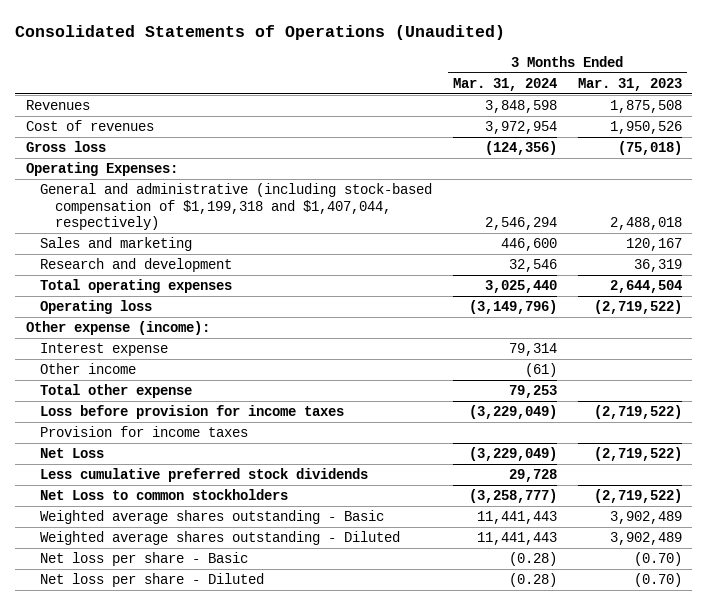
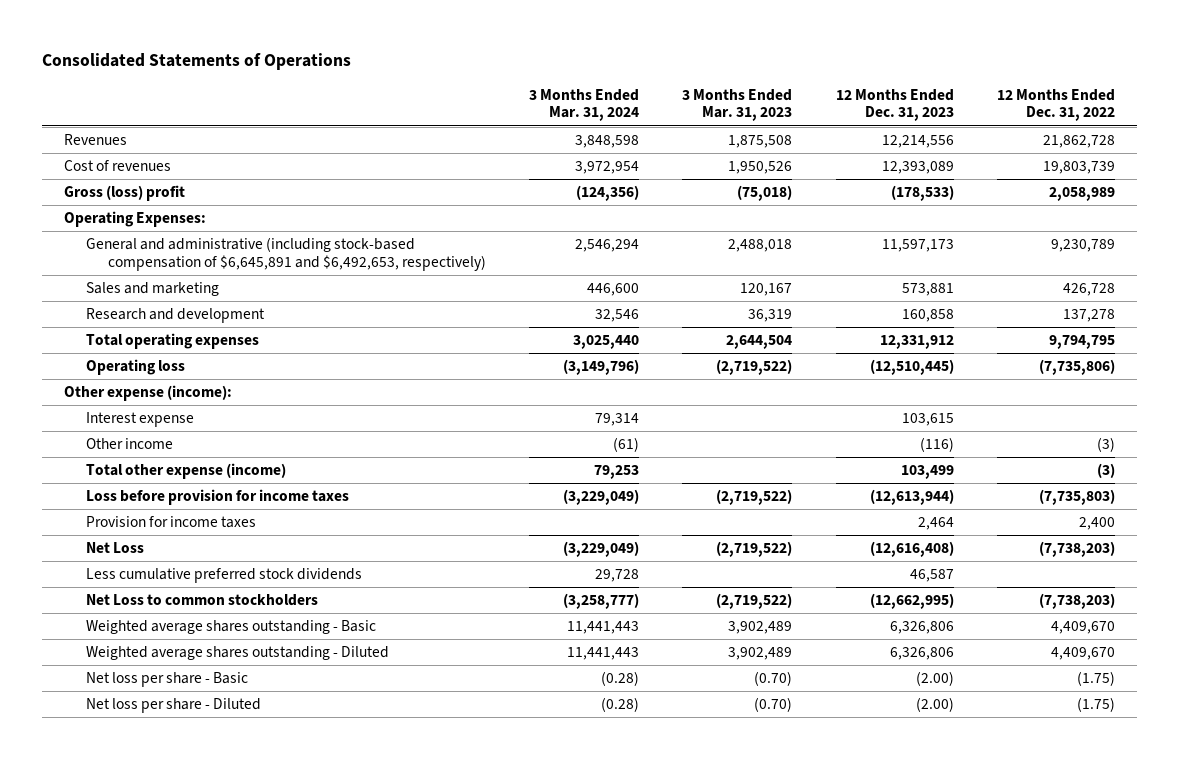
[15,25,506,41] Consolidated Statements of Operations (Unaudited) -> [42,53,352,71] Consolidated Statements of Operations
none -> [835,88,954,122] 12 Months Ended Dec. 31, 2023
none -> [997,88,1116,122] 12 Months Ended Dec. 31, 2022
[25,141,106,153] Gross loss -> [64,185,186,202] Gross (loss) profit
[40,183,433,231] General and administrative (including stock-based compensation of $1,199,318 and $1,407,044, respectively) -> [85,237,486,271] General and administrative (including stock-based compensation of $6,645,891 and $6,492,653, respectively)
[40,384,193,399] Total other expense -> [85,463,286,480] Total other expense (income)

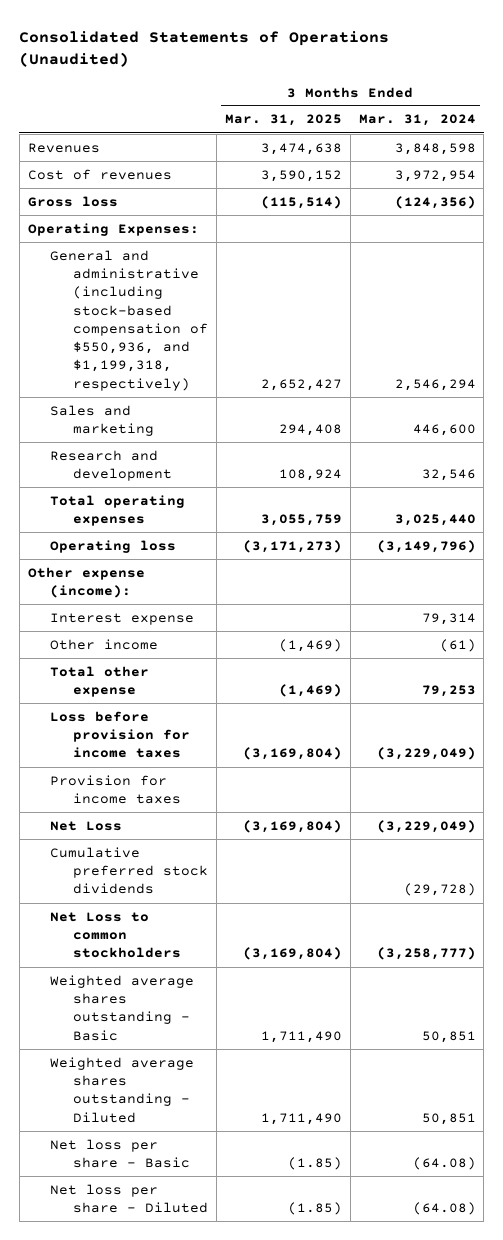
[42,53,352,71] Consolidated Statements of Operations -> [19,30,390,68] Consolidated Statements of Operations (Unaudited)
[682,88,793,122] 3 Months Ended Mar. 31, 2023 -> none
[835,88,954,122] 12 Months Ended Dec. 31, 2023 -> none
[997,88,1116,122] 12 Months Ended Dec. 31, 2022 -> none
none -> [224,114,342,127] Mar. 31, 2025
[64,185,186,202] Gross (loss) profit -> [27,195,118,207] Gross loss
[85,237,486,271] General and administrative (including stock-based compensation of $6,645,891 and $6,492,653, respectively) -> [50,249,208,391] General and administrative (including stock-based compensation of $550,936, and $1,199,318, respectively)
[85,463,286,480] Total other expense (income) -> [50,665,150,698] Total other expense
[85,568,362,584] Less cumulative preferred stock dividends -> [50,846,208,895] Cumulative preferred stock dividends
[595,569,640,583] 29,728 -> [403,883,476,897] (29,728)
[567,621,640,635] 11,441,443 -> [421,1030,476,1043] 50,851
[567,647,640,661] 11,441,443 -> [421,1112,476,1125] 50,851
[601,671,640,687] (0.28) -> [412,1157,476,1171] (64.08)
[601,697,640,713] (0.28) -> [412,1202,476,1216] (64.08)

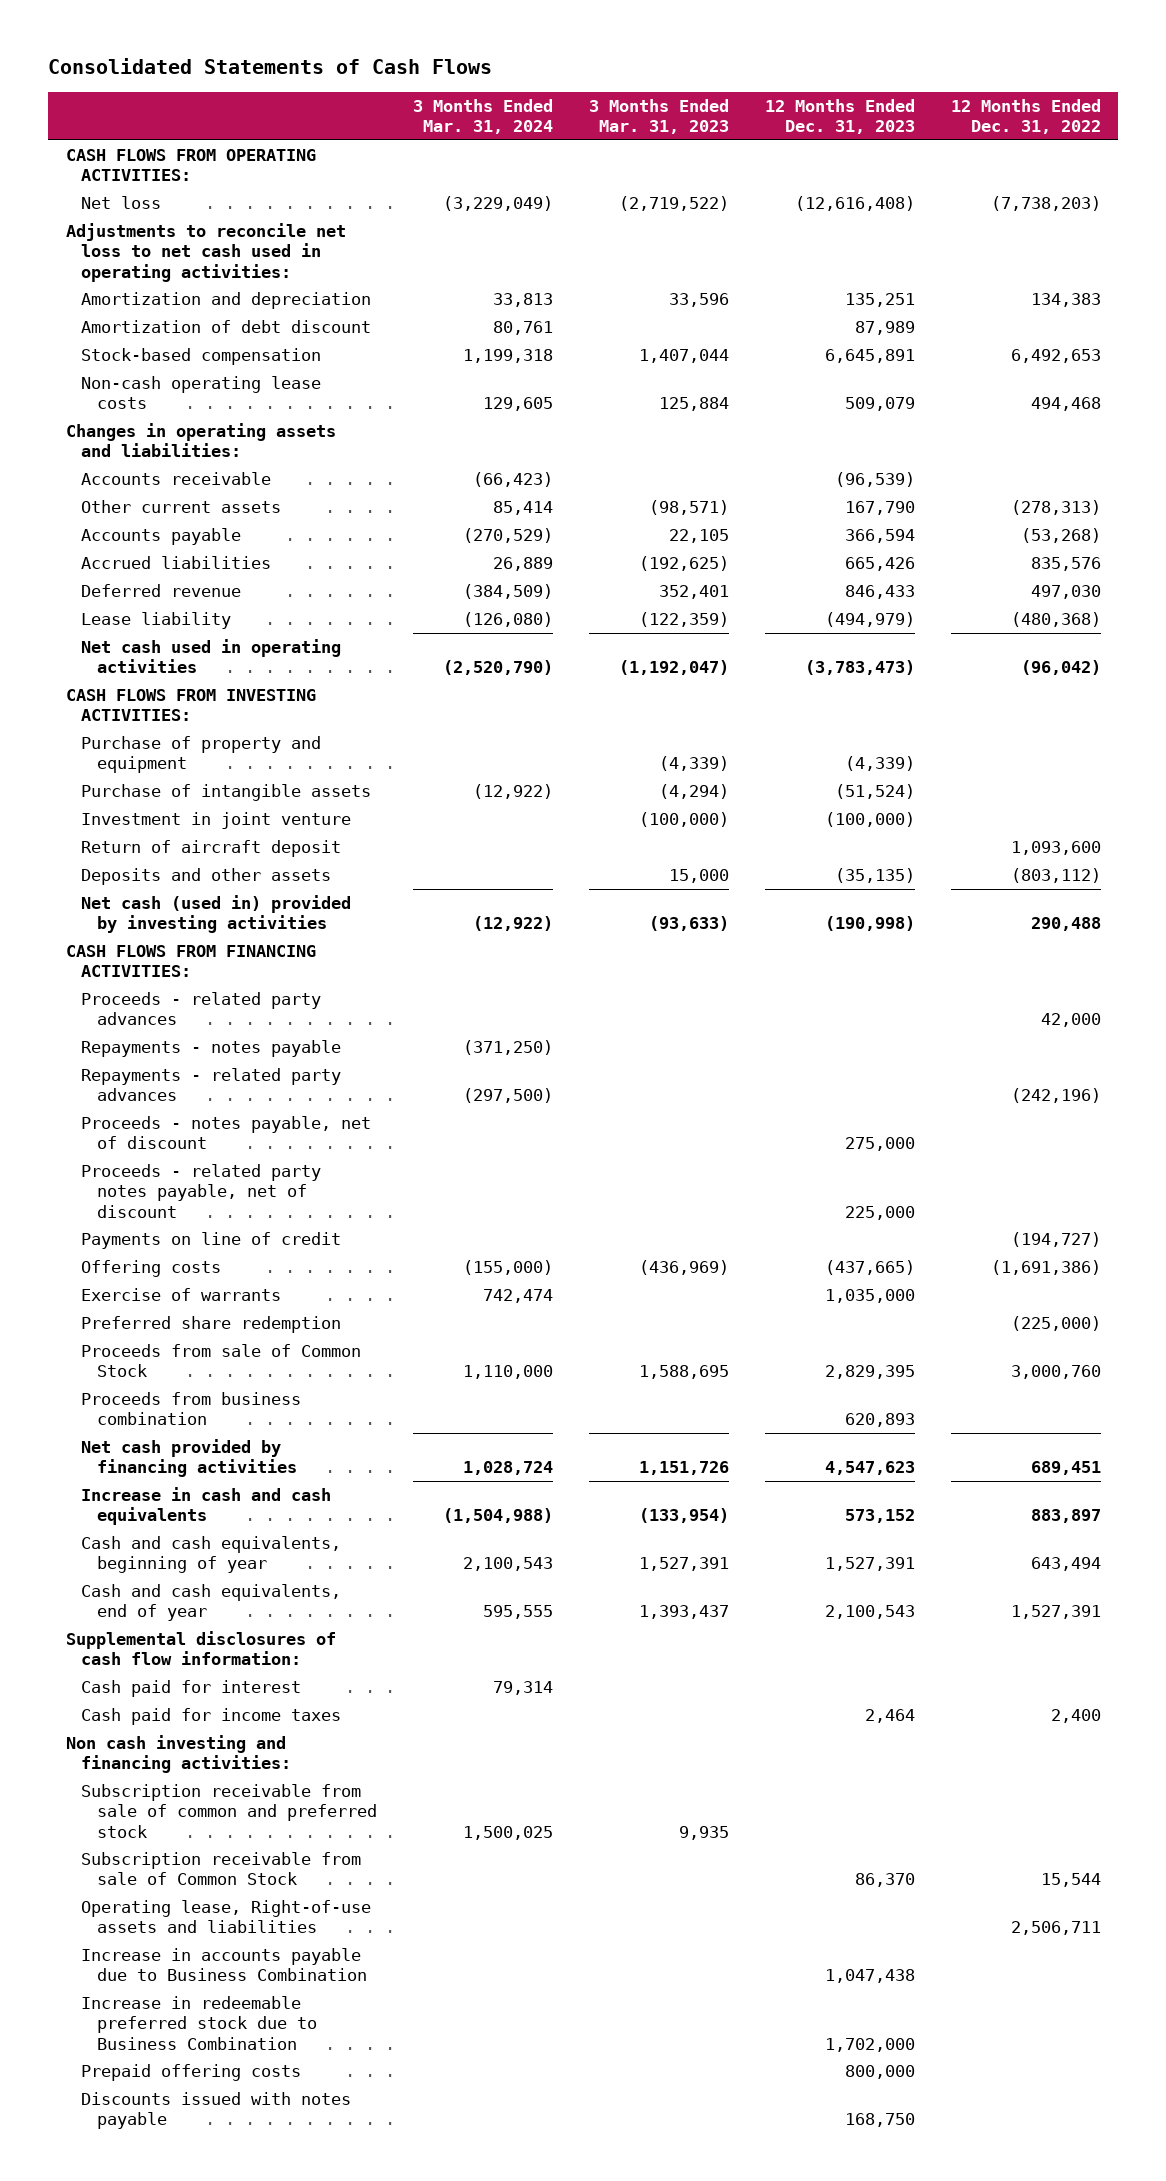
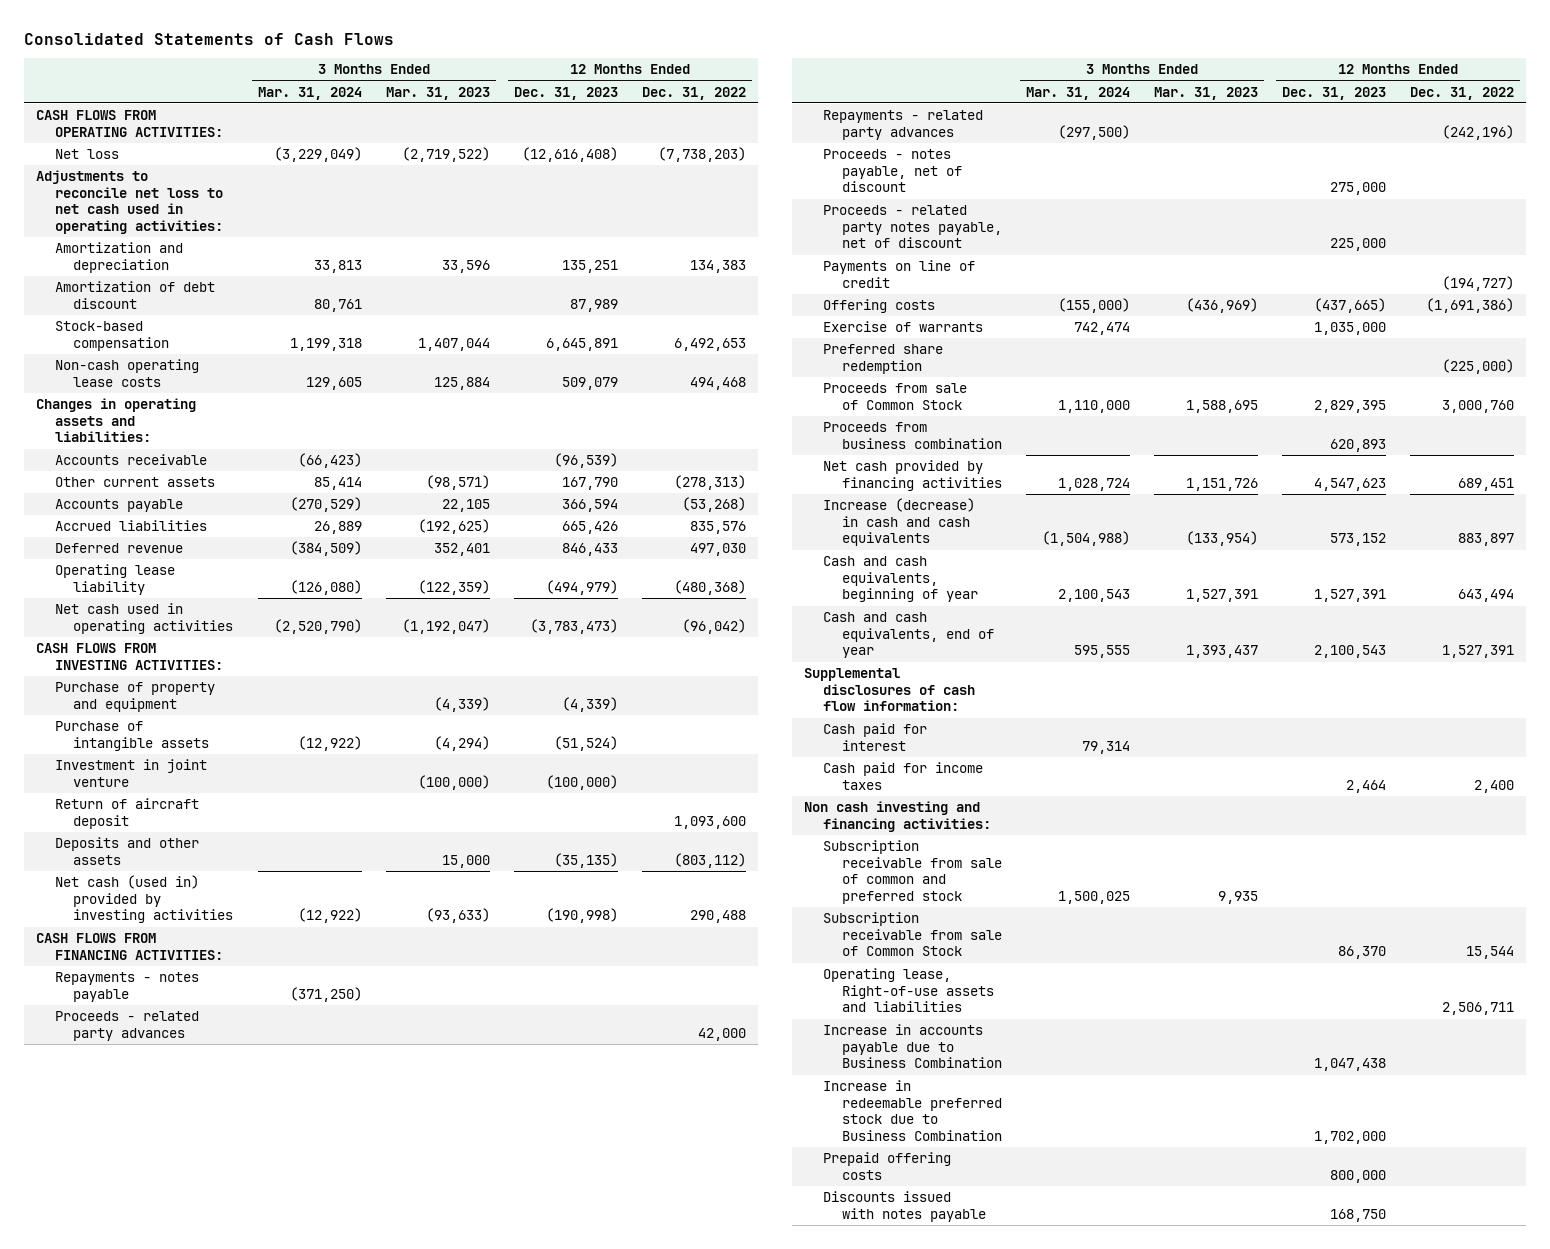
[81,612,232,630] Lease liability -> [54,564,175,595] Operating lease liability
[81,992,322,1026] Proceeds - related party advances -> [54,1011,199,1041] Proceeds - related party advances
[81,1487,332,1526] Increase in cash and cash equivalents -> [822,498,975,547] Increase (decrease) in cash and cash equivalents

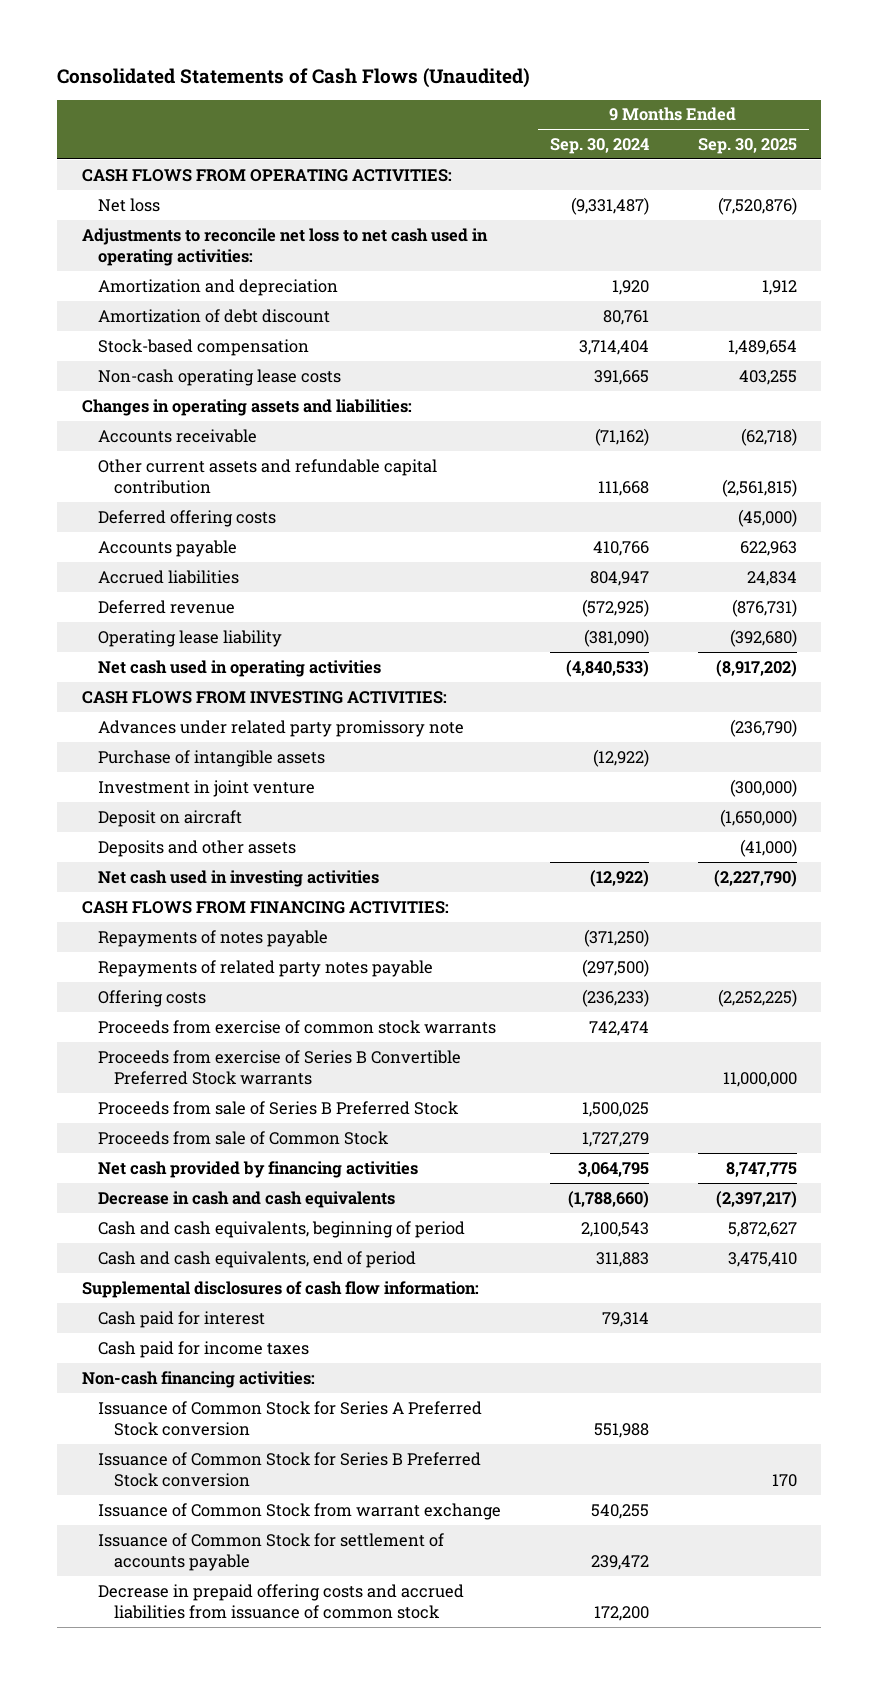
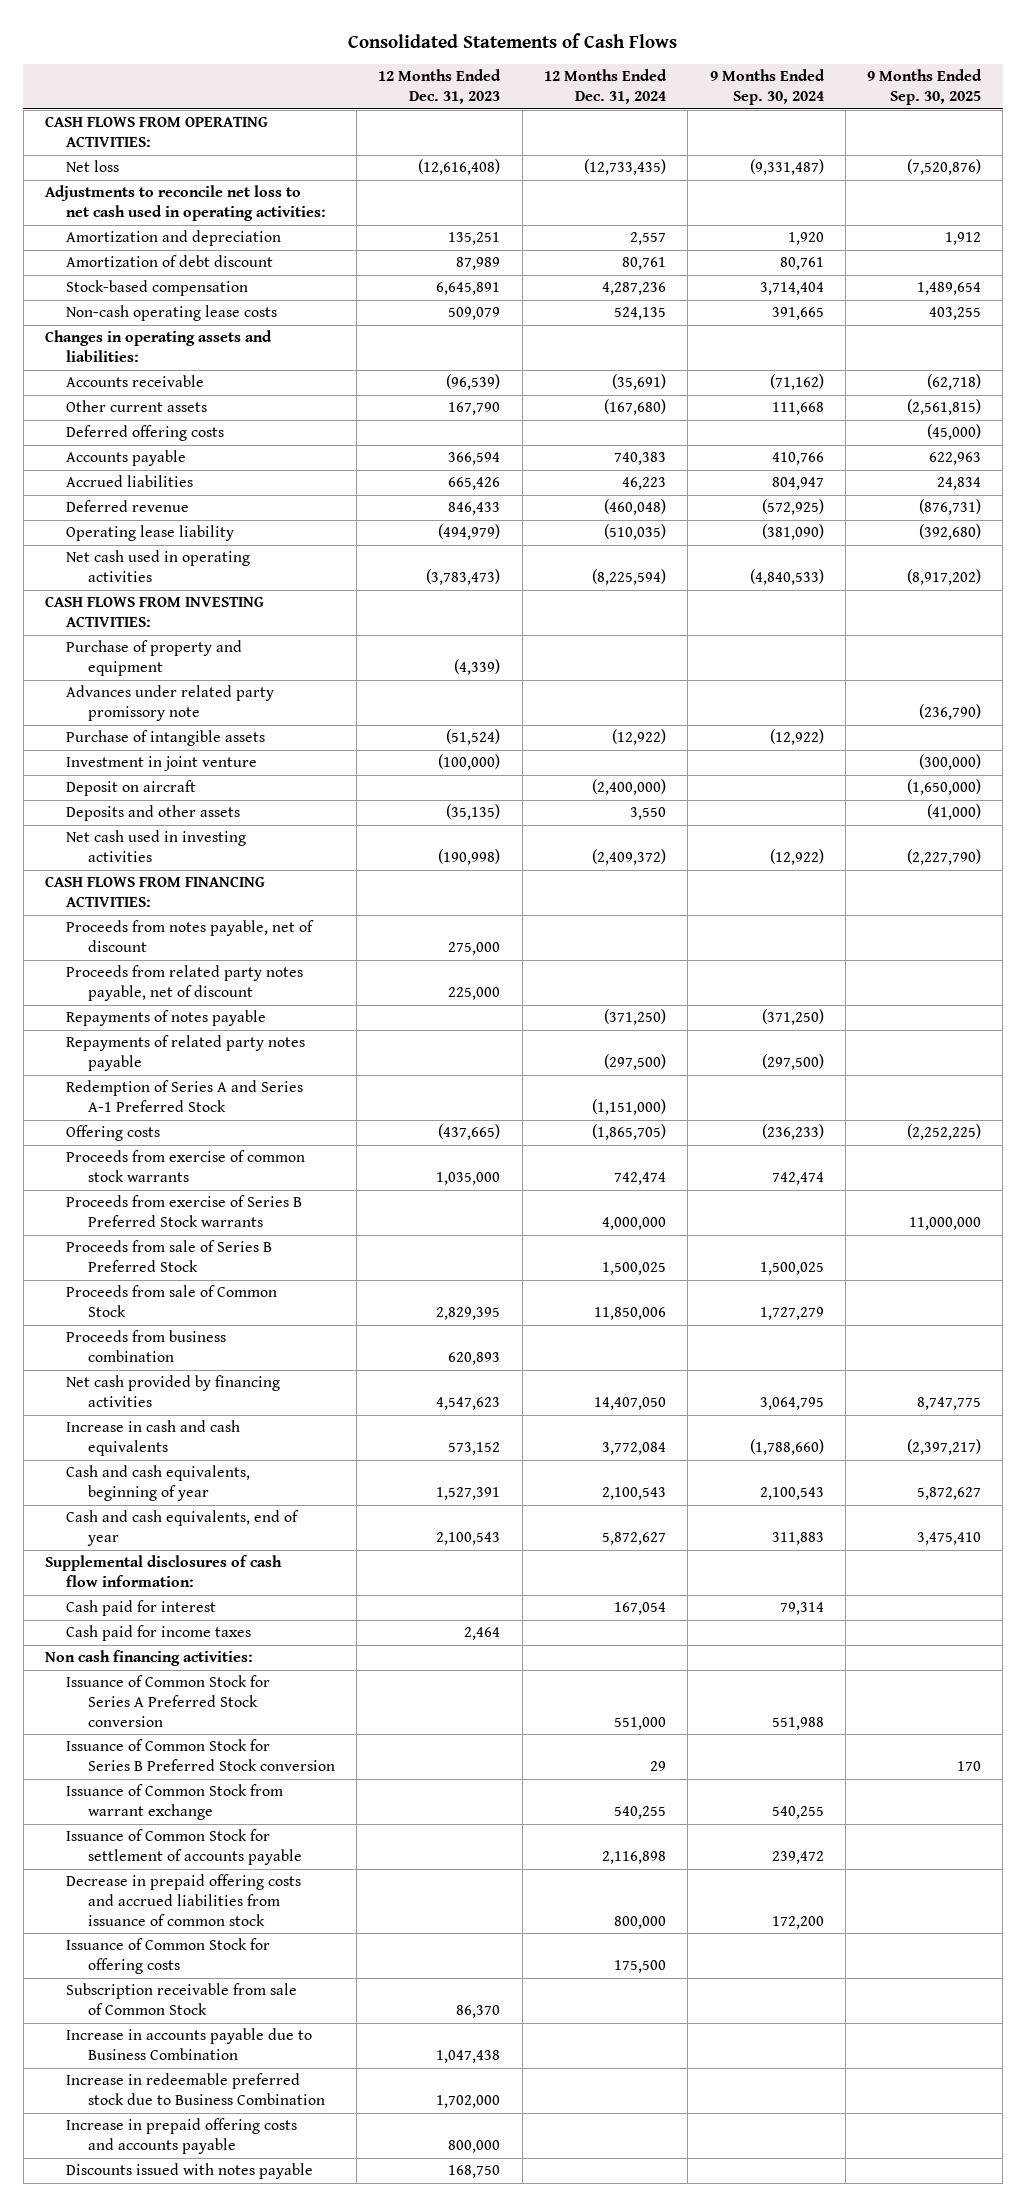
[57,68,531,89] Consolidated Statements of Cash Flows (Unaudited) -> [348,33,678,49] Consolidated Statements of Cash Flows
none -> [378,69,502,105] 12 Months Ended Dec. 31, 2023
none -> [543,69,667,105] 12 Months Ended Dec. 31, 2024
[98,458,438,495] Other current assets and refundable capital contribution -> [66,400,208,413] Other current assets
none -> [66,640,243,677] Purchase of property and equipment
none -> [66,920,315,953] Proceeds from notes payable, net of discount
none -> [66,965,304,1002] Proceeds from related party notes payable, net of discount
none -> [66,1080,304,1113] Redemption of Series A and Series A-1 Preferred Stock
[98,1049,462,1086] Proceeds from exercise of Series B Convertible Preferred Stock warrants -> [66,1195,303,1228] Proceeds from exercise of Series B Preferred Stock warrants
none -> [66,1330,227,1363] Proceeds from business combination
[98,1190,396,1208] Decrease in cash and cash equivalents -> [66,1420,241,1457] Increase in cash and cash equivalents
[98,1220,466,1238] Cash and cash equivalents, beginning of period -> [66,1465,251,1502] Cash and cash equivalents, beginning of year
[98,1250,417,1268] Cash and cash equivalents, end of period -> [66,1510,300,1547] Cash and cash equivalents, end of year
[81,1370,315,1388] Non-cash financing activities: -> [45,1650,254,1667] Non cash financing activities:
none -> [66,1938,271,1975] Issuance of Common Stock for offering costs
none -> [66,1983,298,2016] Subscription receivable from sale of Common Stock
none -> [66,2028,313,2061] Increase in accounts payable due to Business Combination
none -> [66,2073,325,2106] Increase in redeemable preferred stock due to Business Combination
none -> [66,2118,298,2155] Increase in prepaid offering costs and accounts payable
none -> [66,2163,314,2180] Discounts issued with notes payable

